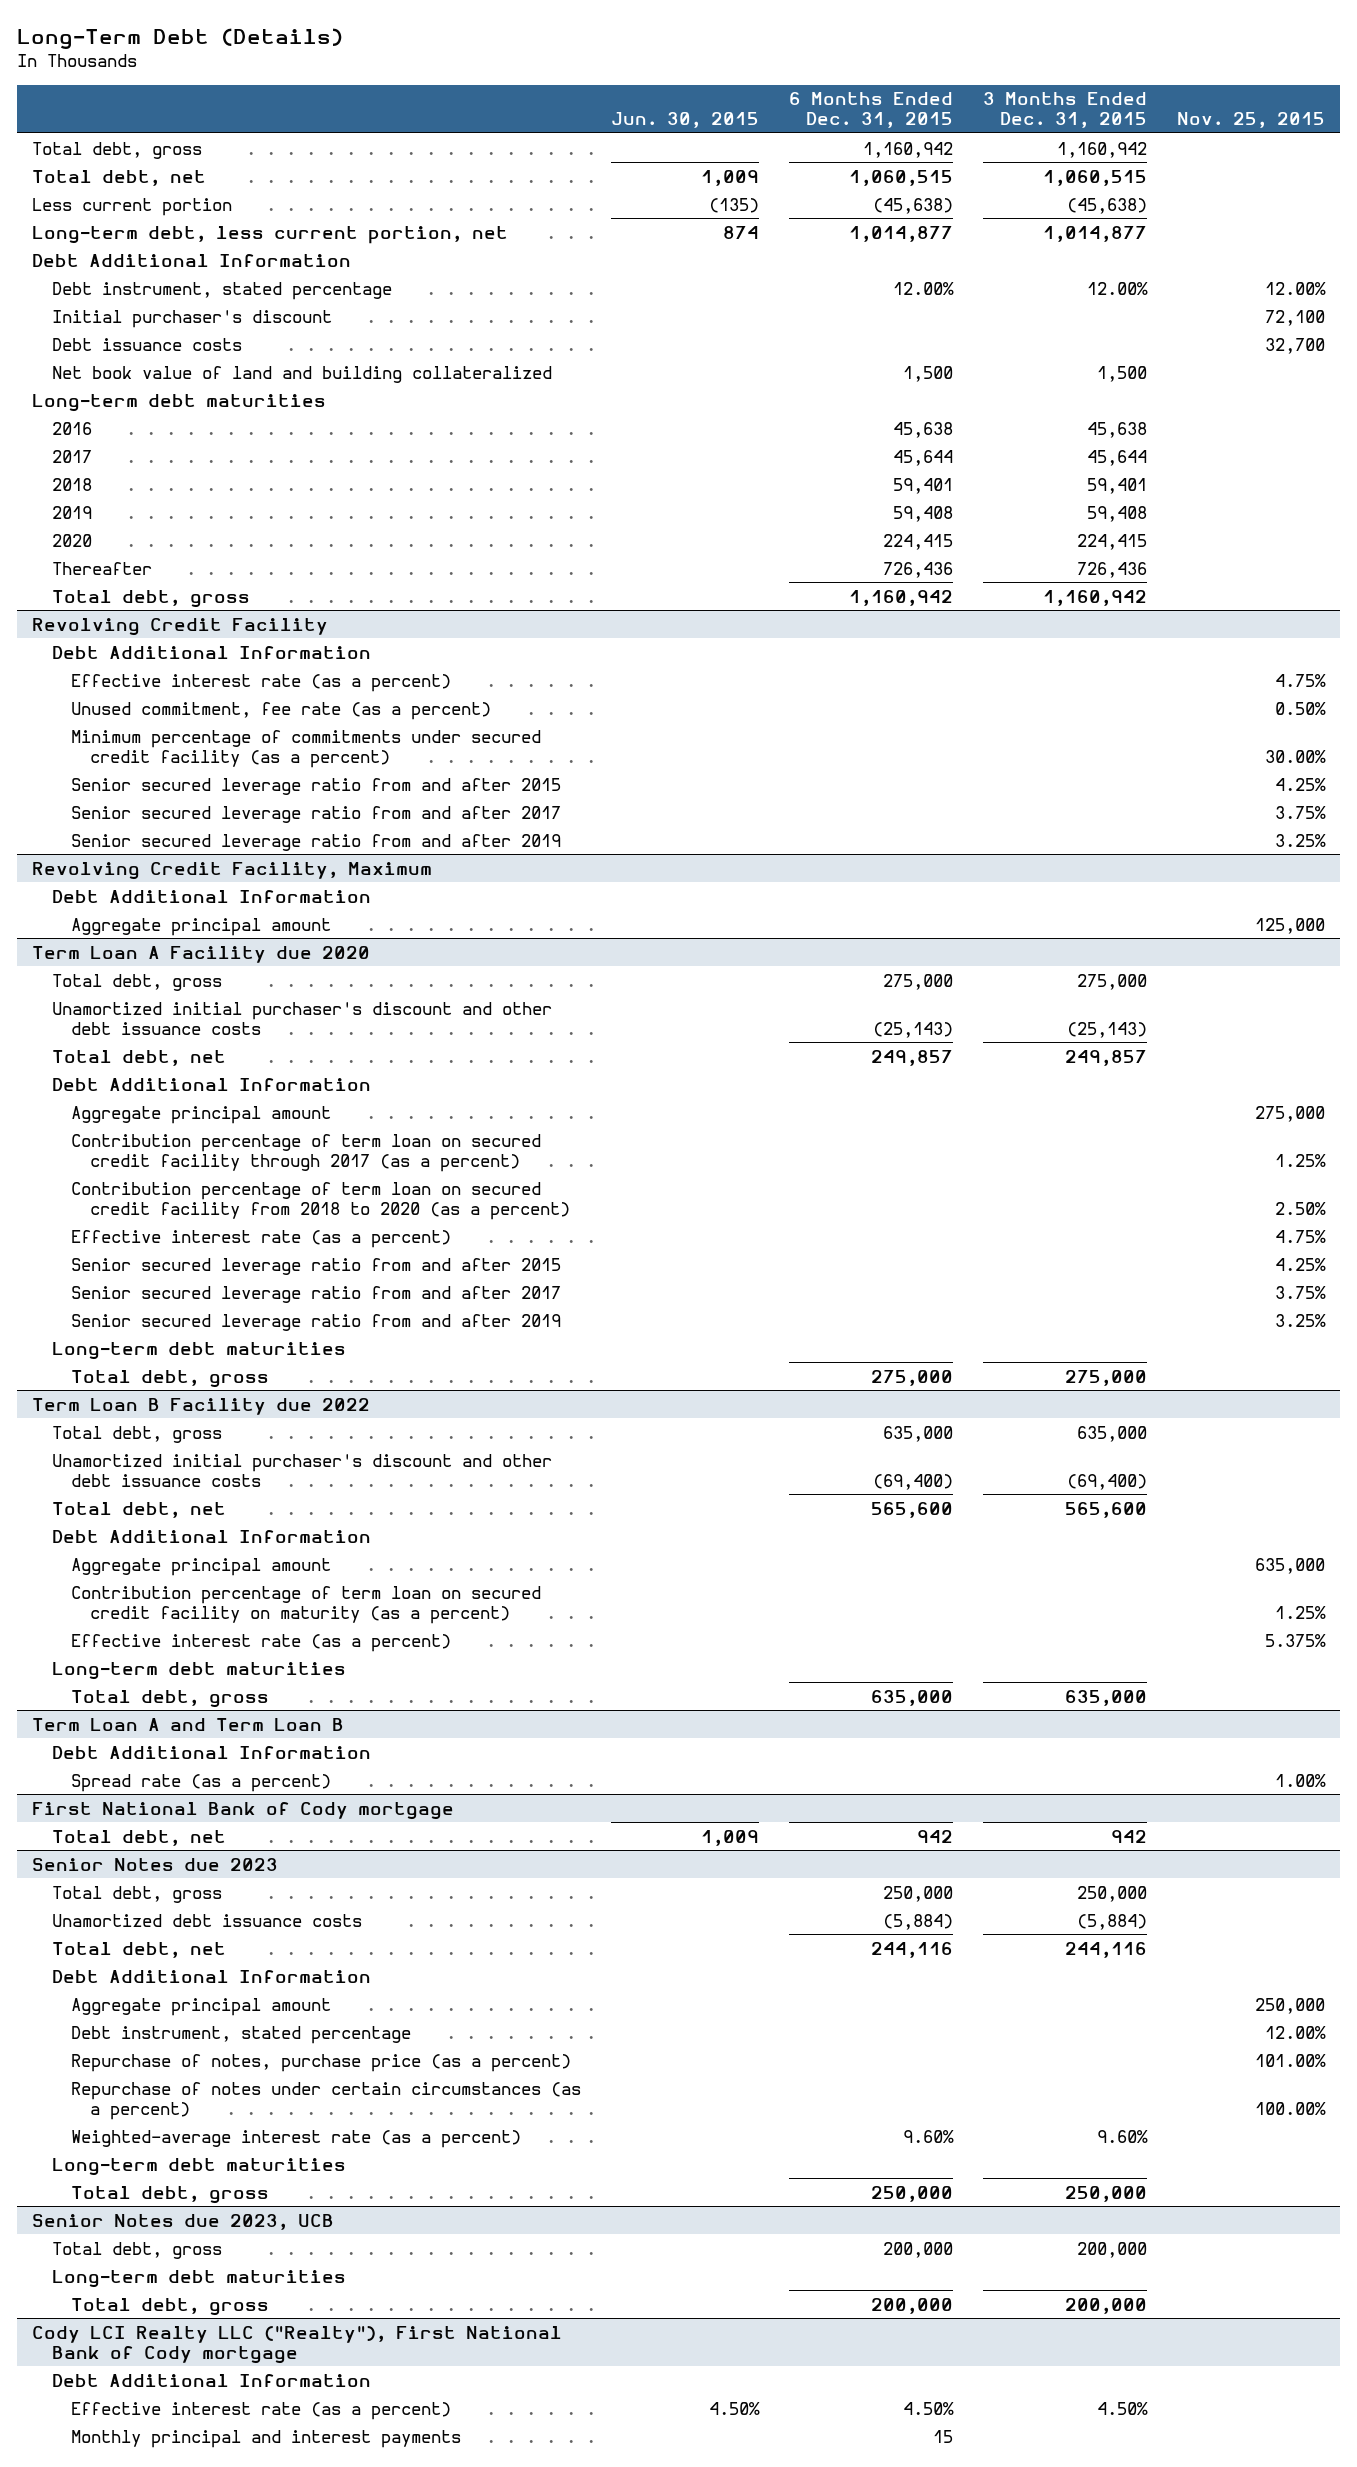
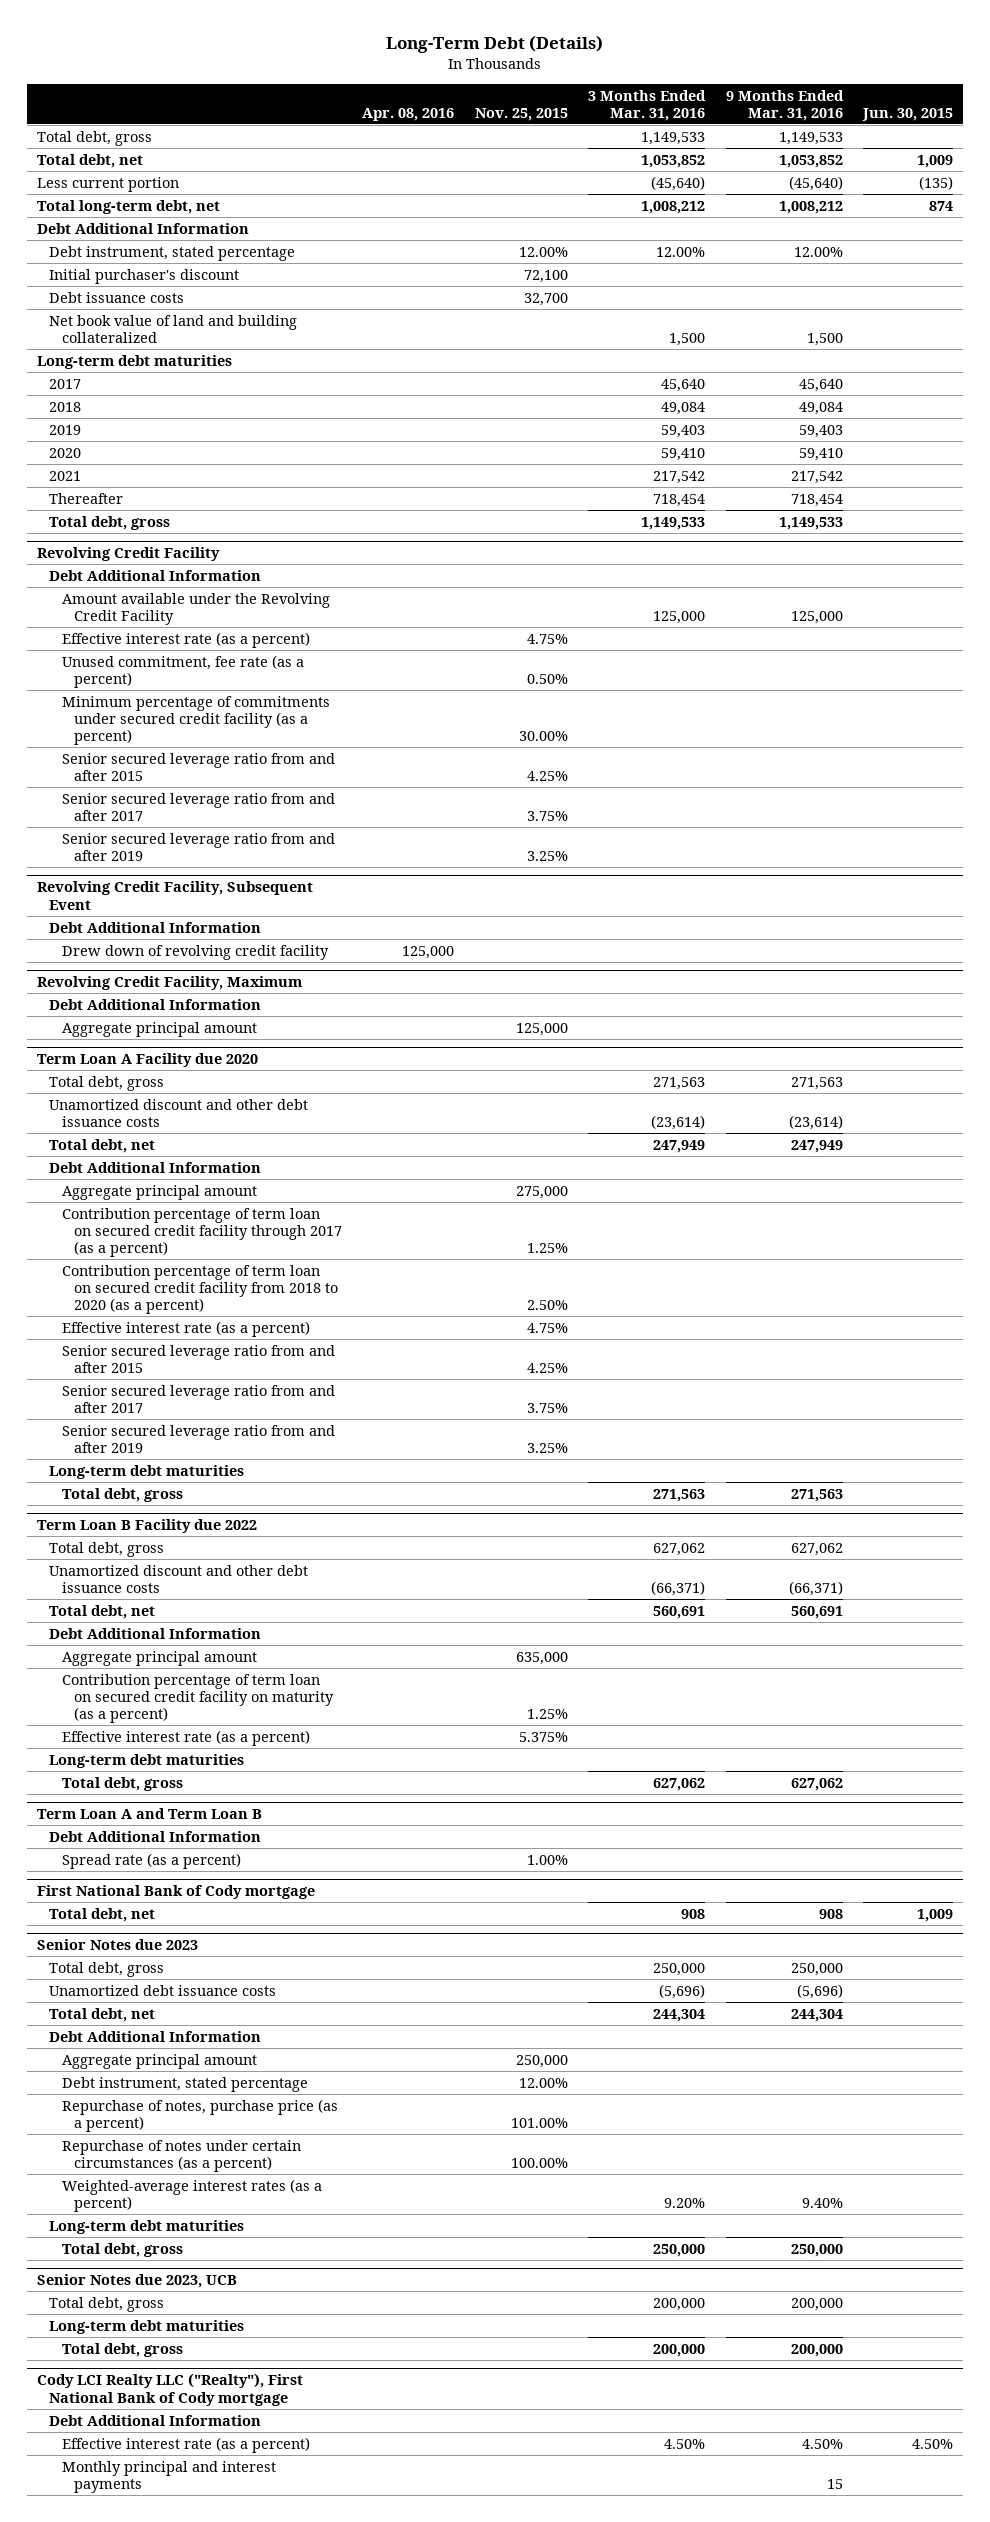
[788,92,953,129] 6 Months Ended Dec. 31, 2015 -> none
[982,92,1147,129] 3 Months Ended Dec. 31, 2015 -> none
none -> [362,107,455,121] Apr. 08, 2016
none -> [588,89,707,121] 3 Months Ended Mar. 31, 2016
none -> [725,89,844,121] 9 Months Ended Mar. 31, 2016
[32,225,509,244] Long-term debt, less current portion, net -> [36,199,220,214] Total long-term debt, net
[51,421,92,435] 2016 -> none
none -> [49,470,82,481] 2021
none -> [61,592,330,625] Amount available under the Revolving Credit Facility
none -> [36,881,313,910] Revolving Credit Facility, Subsequent Event
none -> [49,921,262,933] Debt Additional Information
none -> [61,944,329,960] Drew down of revolving credit facility
[51,1001,552,1035] Unamortized initial purchaser's discount and other debt issuance costs -> [49,1098,309,1127] Unamortized discount and other debt issuance costs
[51,1453,552,1487] Unamortized initial purchaser's discount and other debt issuance costs -> [49,1564,309,1593] Unamortized discount and other debt issuance costs
[70,2129,521,2148] Weighted-average interest rate (as a percent) -> [61,2178,322,2212] Weighted-average interest rates (as a percent)

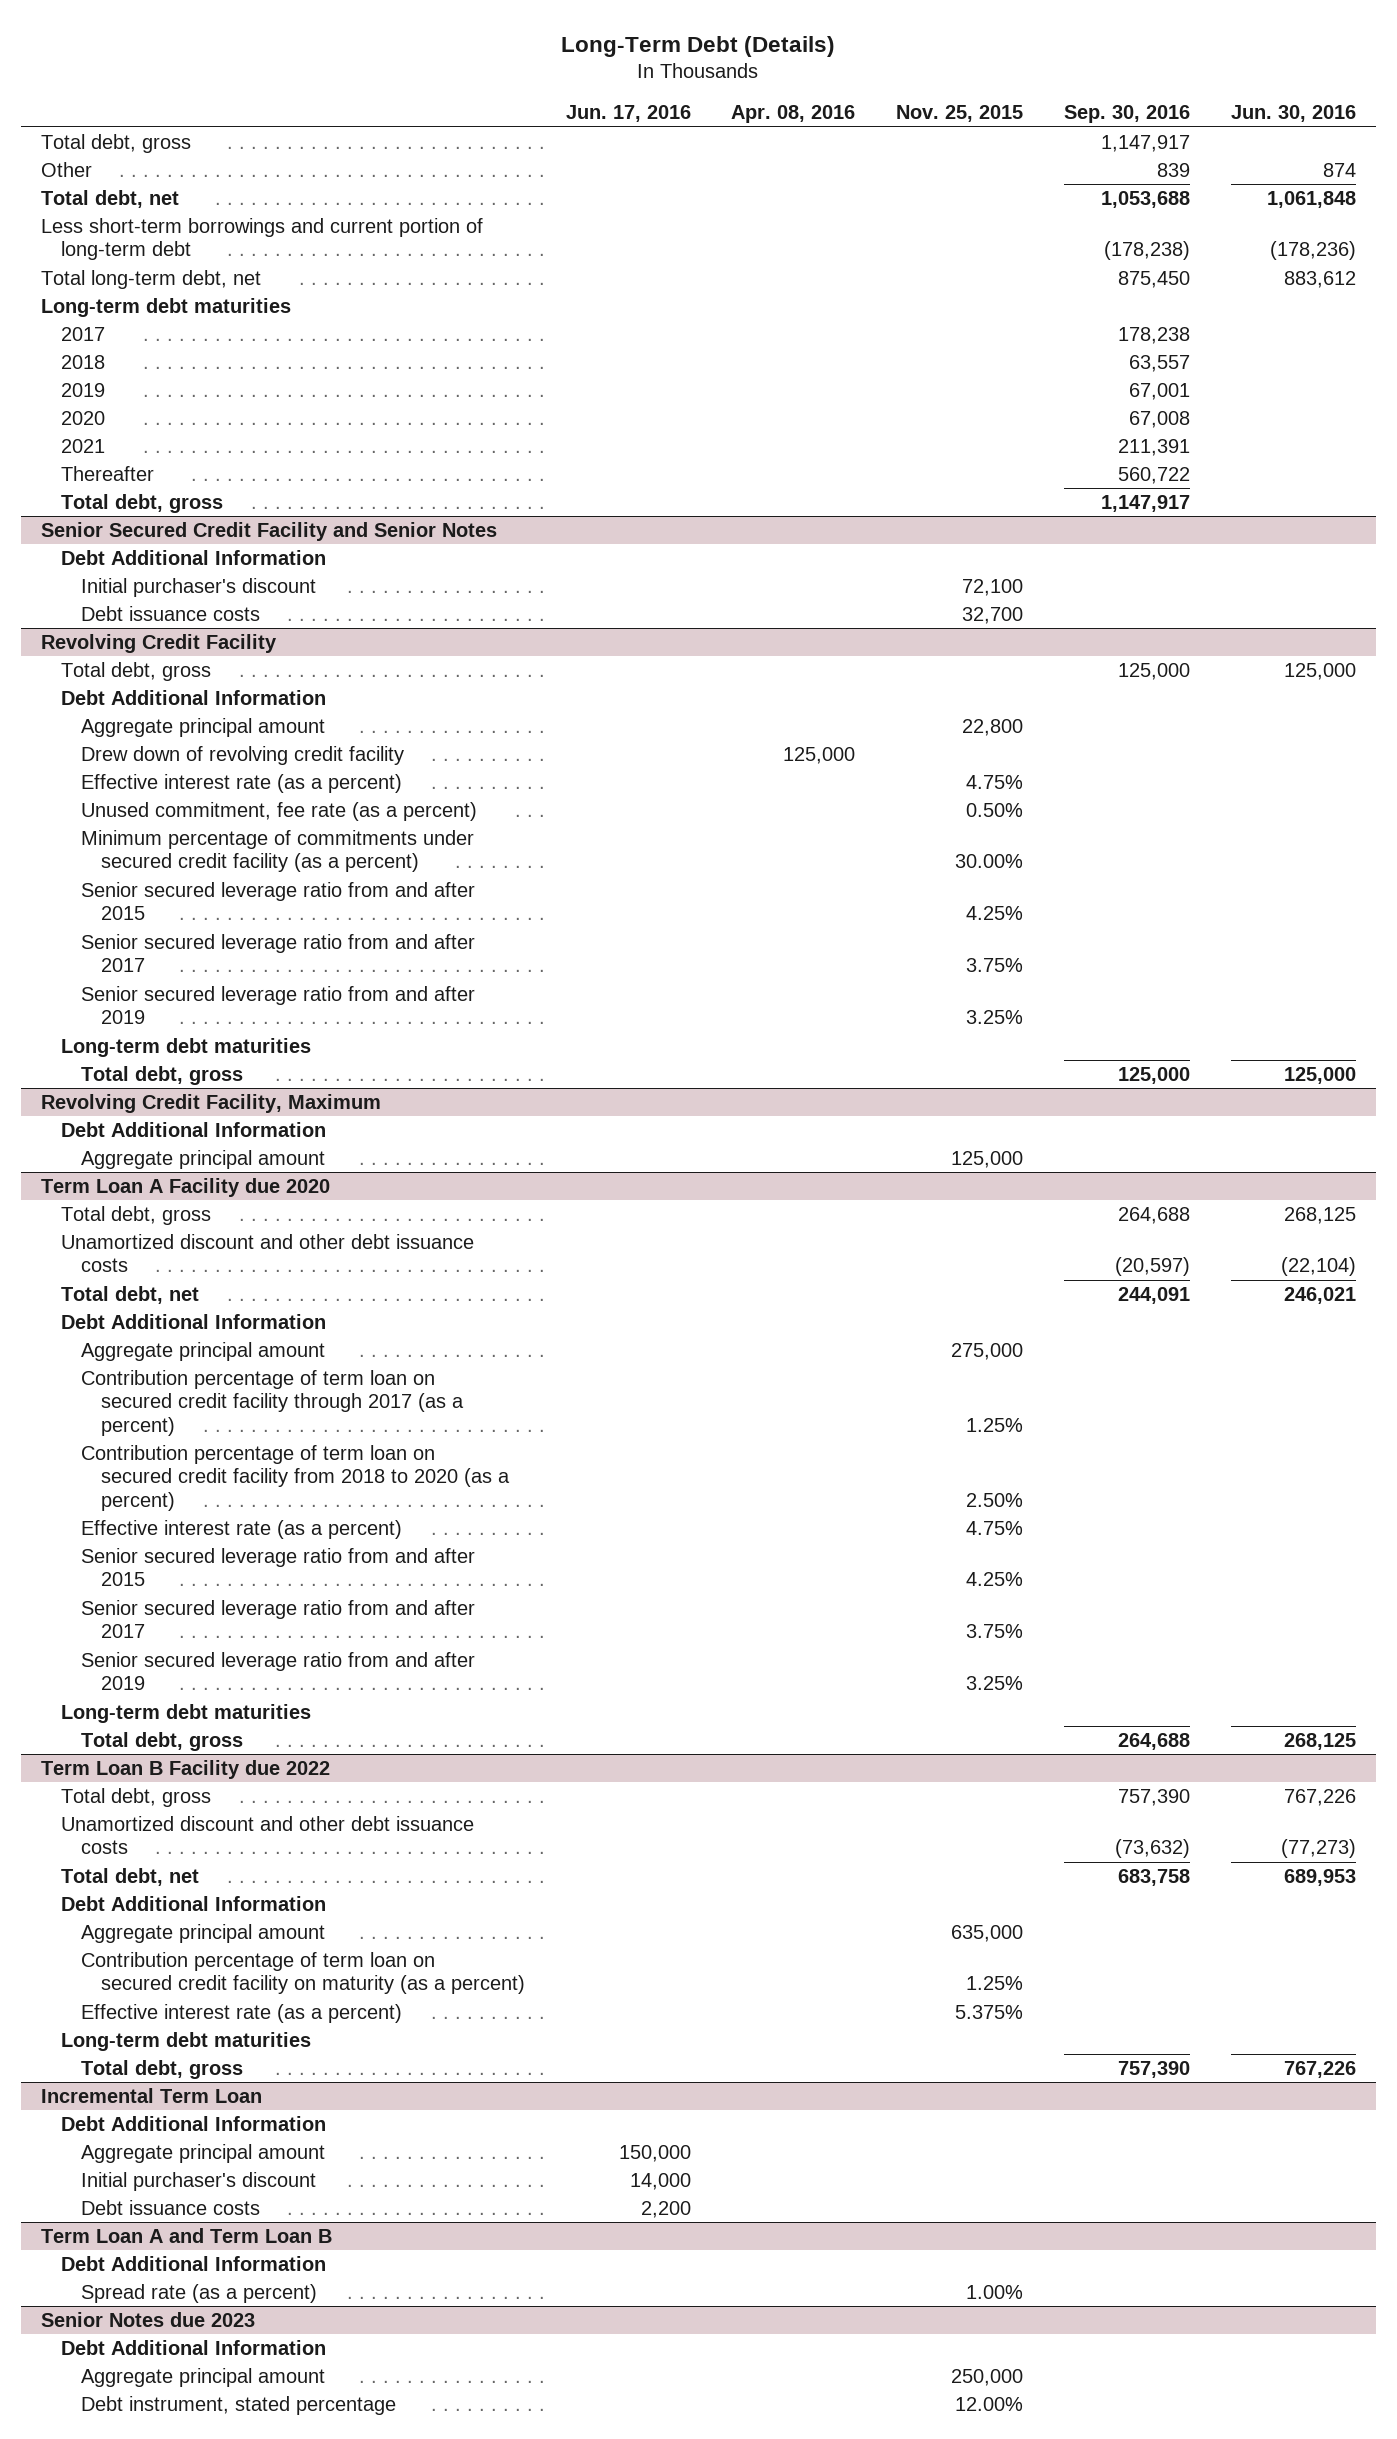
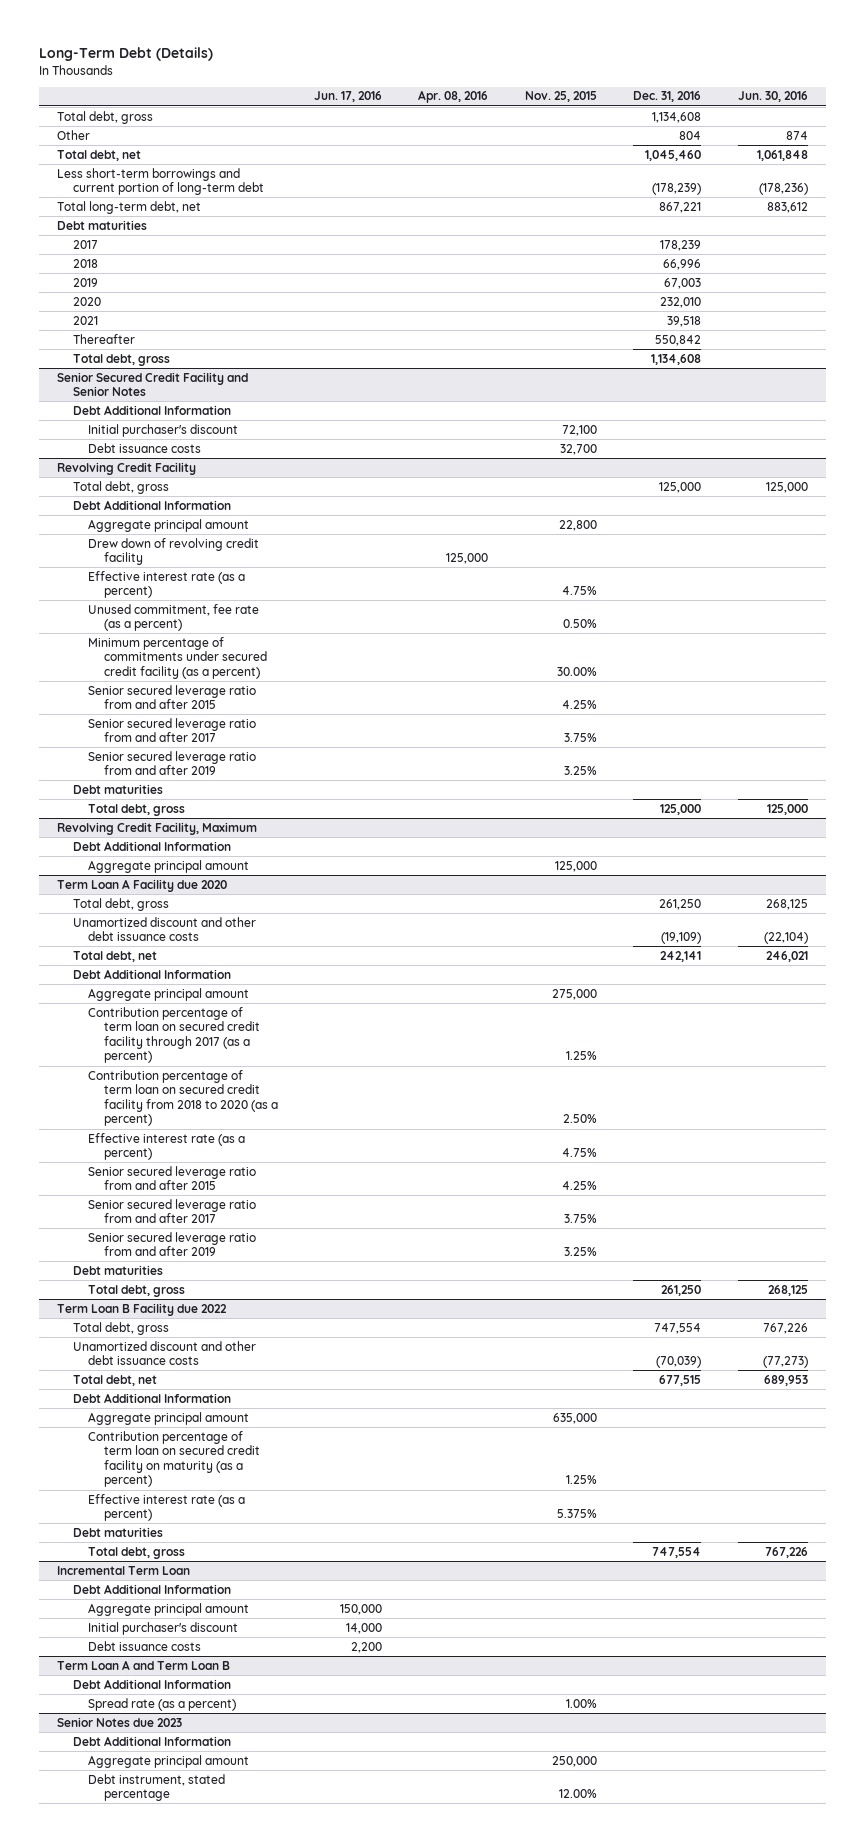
[1063,105,1190,124] Sep. 30, 2016 -> none
none -> [633,91,702,103] Dec. 31, 2016
[41,298,292,318] Long-term debt maturities -> [57,219,148,230] Debt maturities
[61,1038,312,1058] Long-term debt maturities -> [72,783,163,794] Debt maturities
[61,1704,312,1724] Long-term debt maturities -> [72,1264,163,1275] Debt maturities
[61,2032,312,2052] Long-term debt maturities -> [72,1526,163,1537] Debt maturities

